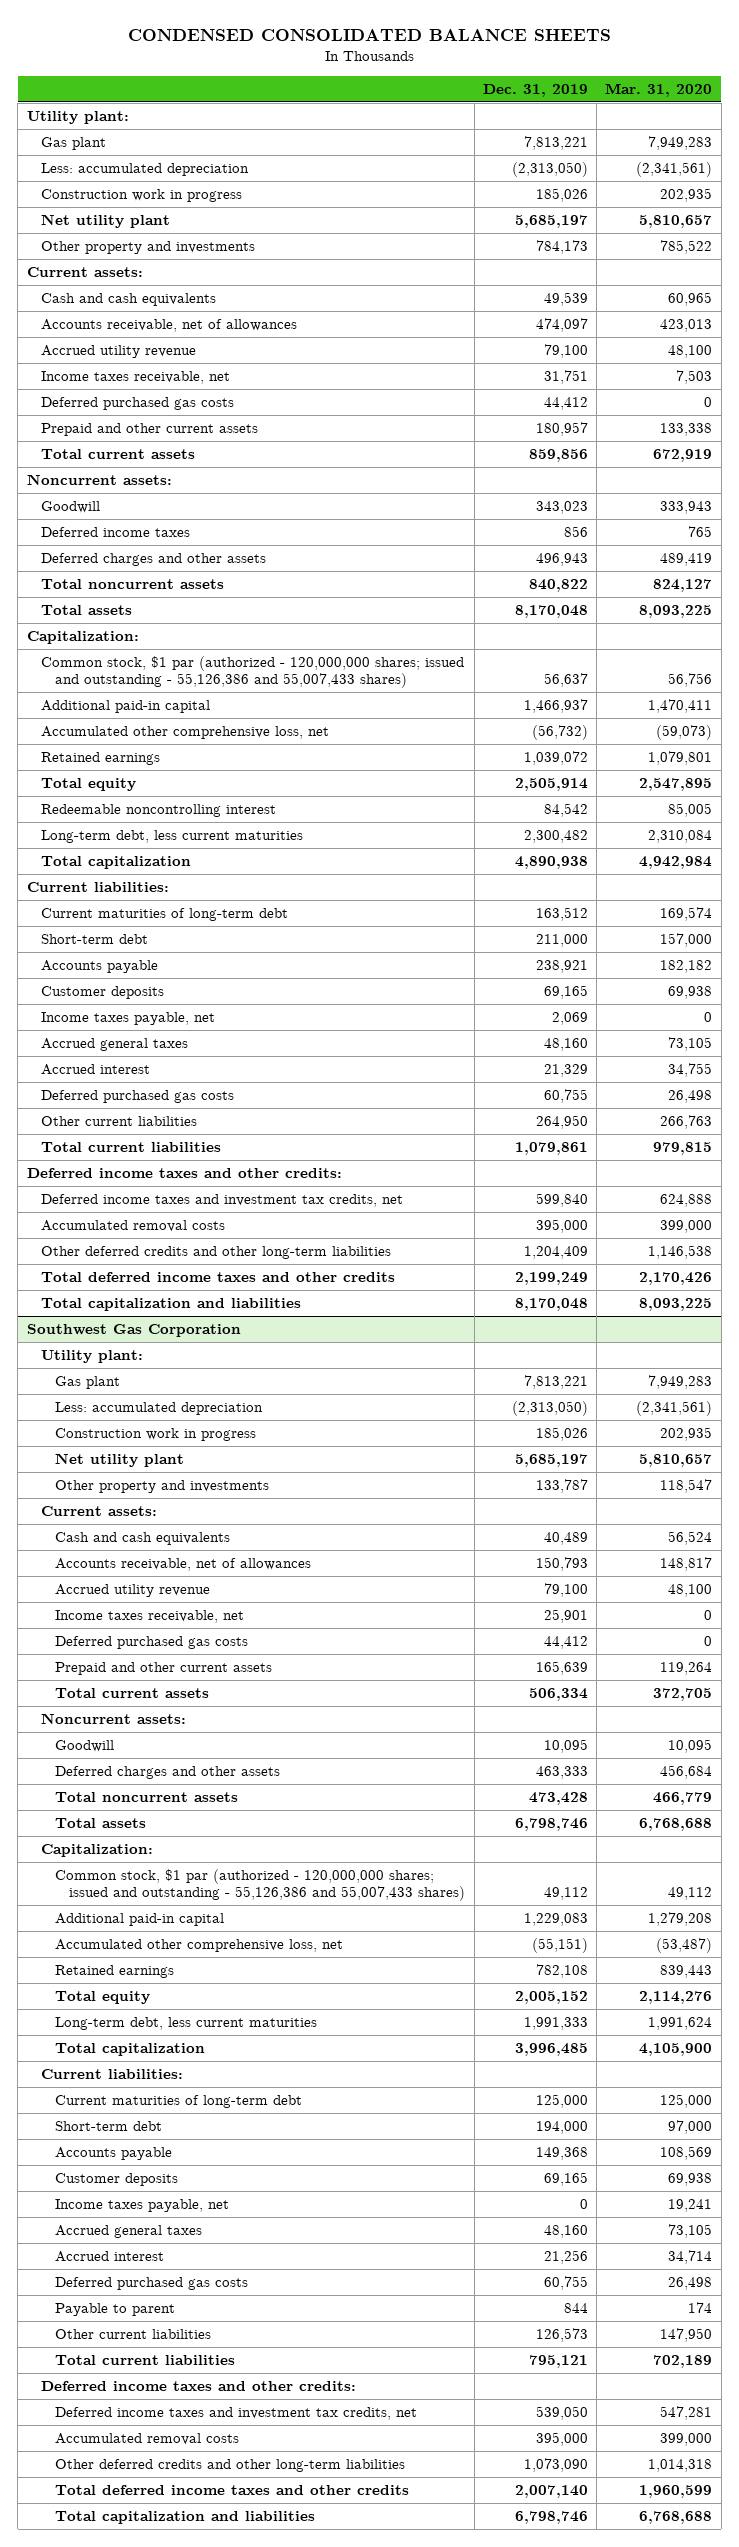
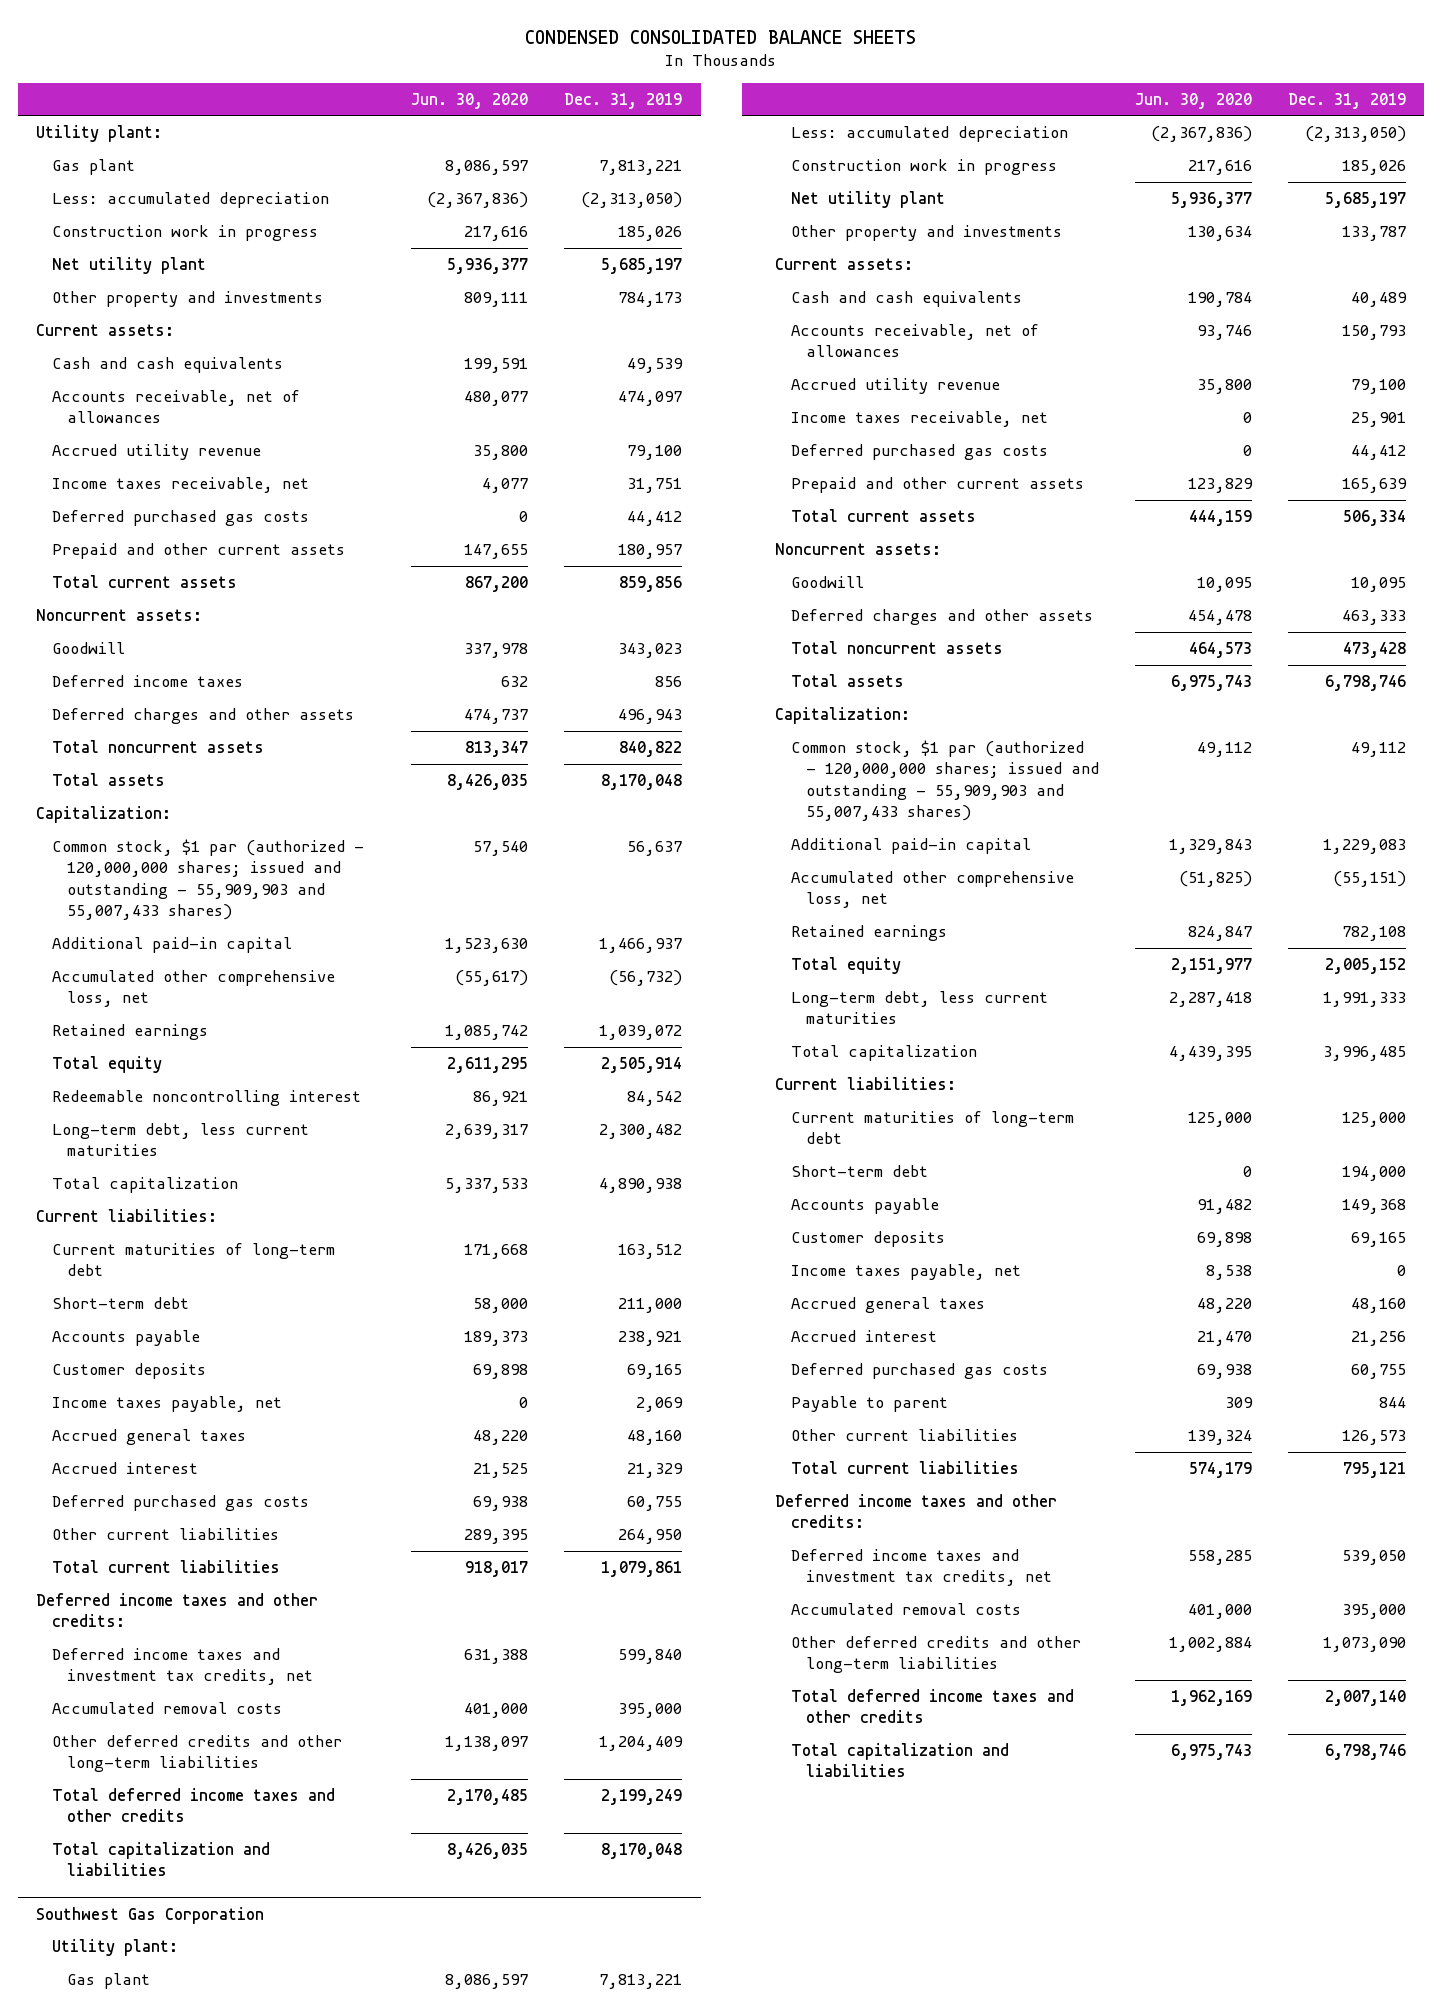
[605,82,713,97] Mar. 31, 2020 -> none
none -> [411,92,529,109] Jun. 30, 2020
[40,656,464,689] Common stock, $1 par (authorized - 120,000,000 shares; issued and outstanding - 55,126,386 and 55,007,433 shares) -> [51,838,364,920] Common stock, $1 par (authorized - 120,000,000 shares; issued and outstanding - 55,909,903 and 55,007,433 shares)
[55,1869,466,1902] Common stock, $1 par (authorized - 120,000,000 shares; issued and outstanding - 55,126,386 and 55,007,433 shares) -> [790,739,1100,821] Common stock, $1 par (authorized - 120,000,000 shares; issued and outstanding - 55,909,903 and 55,007,433 shares)

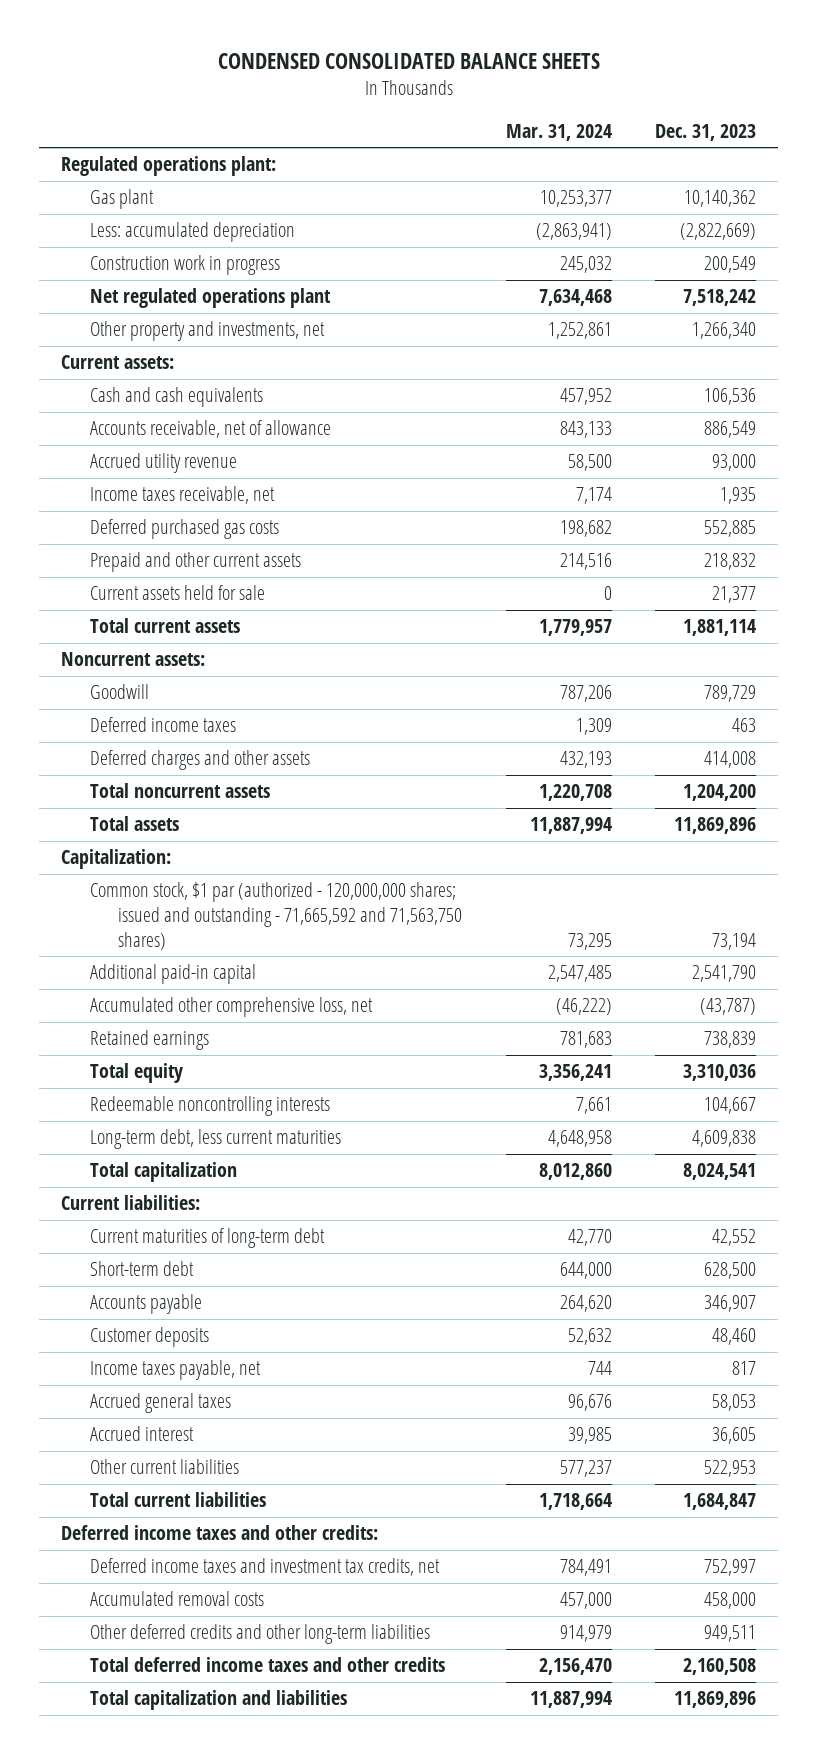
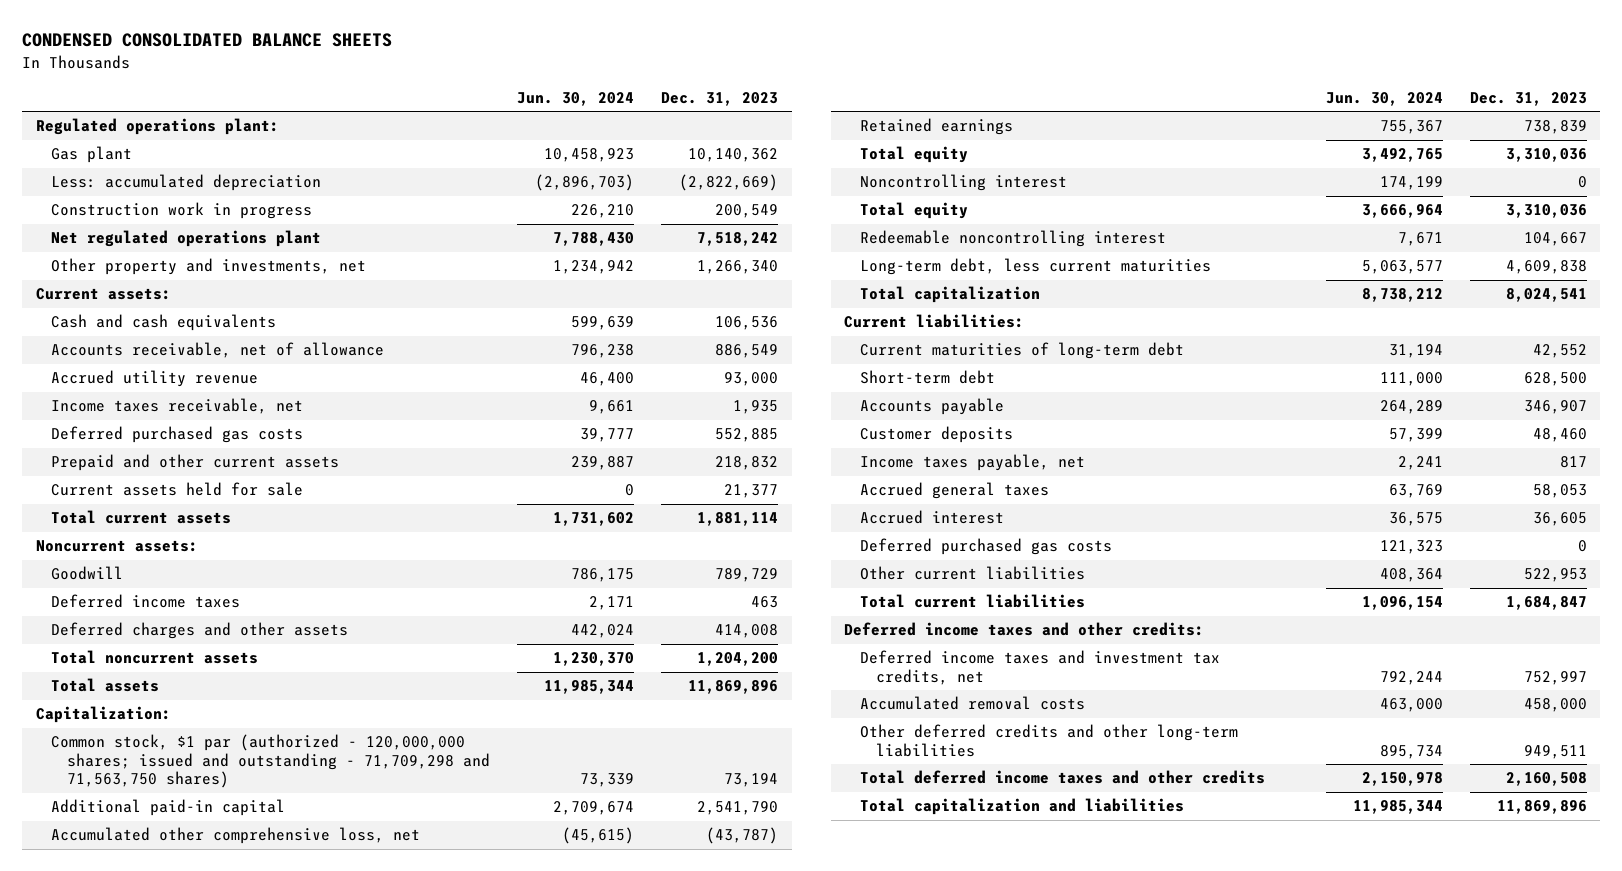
[505,123,612,141] Mar. 31, 2024 -> none
none -> [517,91,635,106] Jun. 30, 2024
[89,882,463,950] Common stock, $1 par (authorized - 120,000,000 shares; issued and outstanding - 71,665,592 and 71,563,750 shares) -> [51,734,491,789] Common stock, $1 par (authorized - 120,000,000 shares; issued and outstanding - 71,709,298 and 71,563,750 shares)
none -> [859,174,1067,192] Noncontrolling interest
none -> [859,202,968,220] Total equity
[89,1096,330,1117] Redeemable noncontrolling interests -> [859,230,1166,248] Redeemable noncontrolling interest
none -> [859,538,1112,556] Deferred purchased gas costs

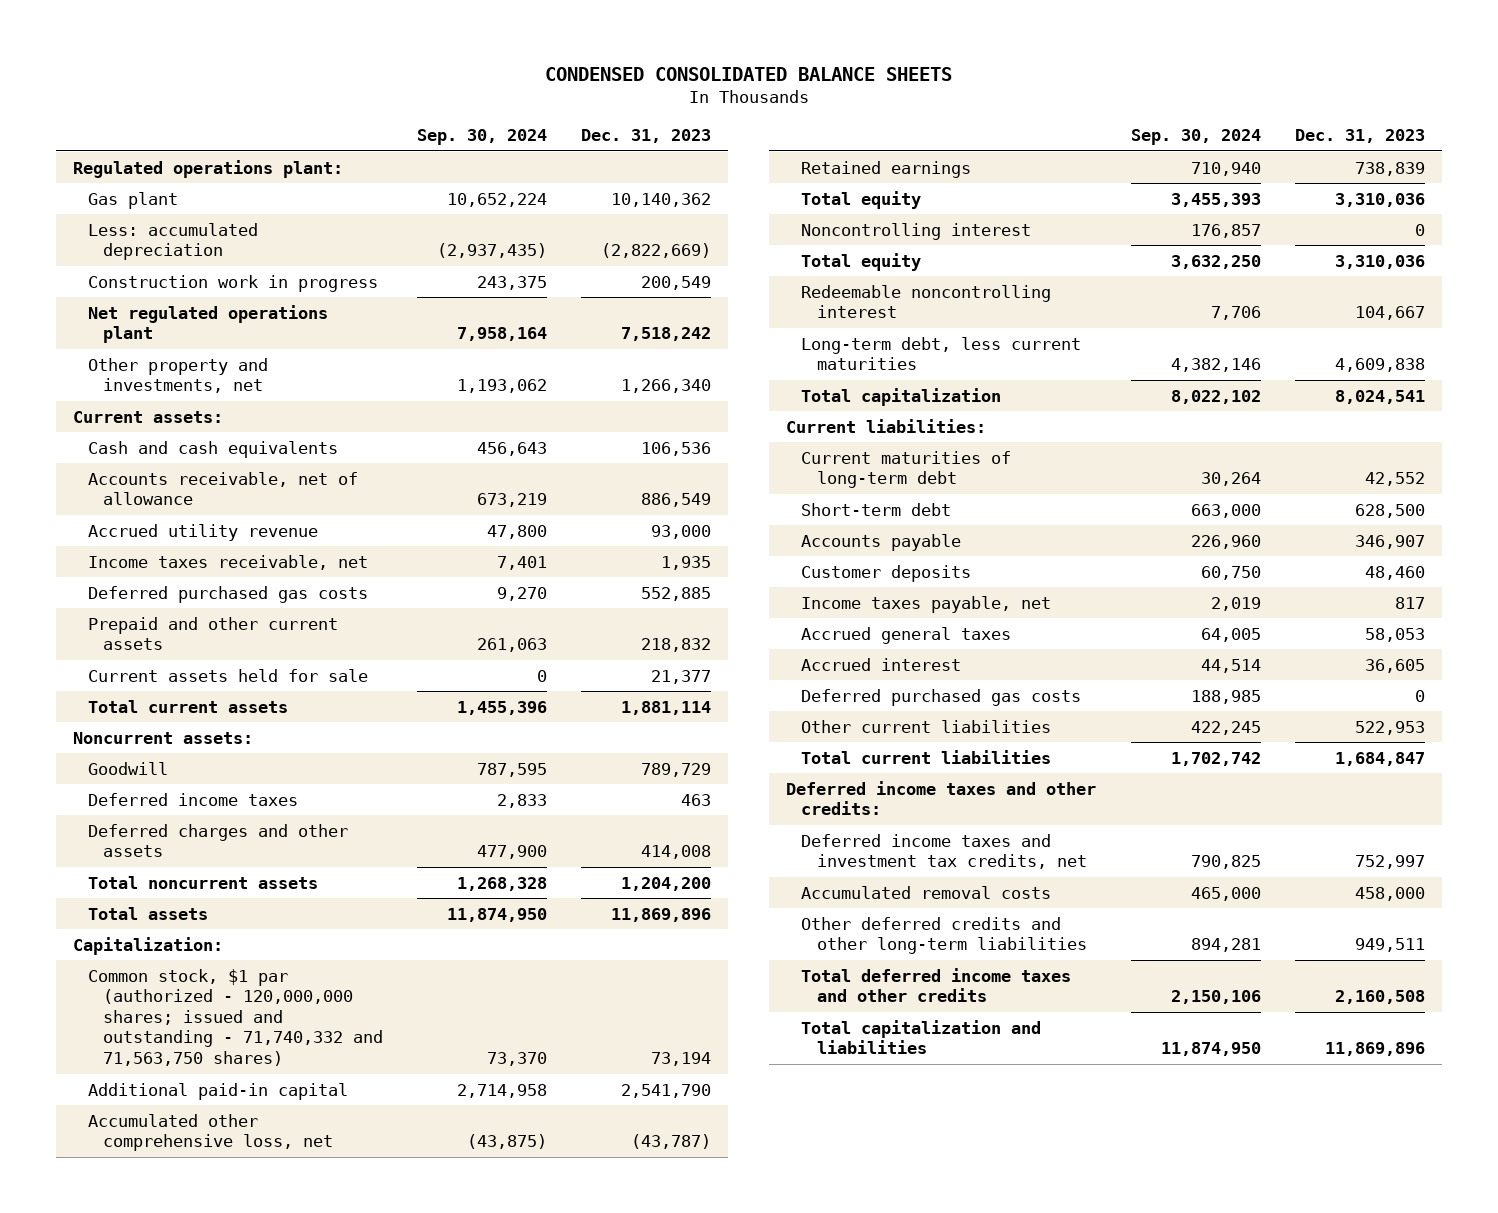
[517,91,635,106] Jun. 30, 2024 -> none
none -> [417,129,548,146] Sep. 30, 2024
[51,734,491,789] Common stock, $1 par (authorized - 120,000,000 shares; issued and outstanding - 71,709,298 and 71,563,750 shares) -> [87,968,383,1066] Common stock, $1 par (authorized - 120,000,000 shares; issued and outstanding - 71,740,332 and 71,563,750 shares)

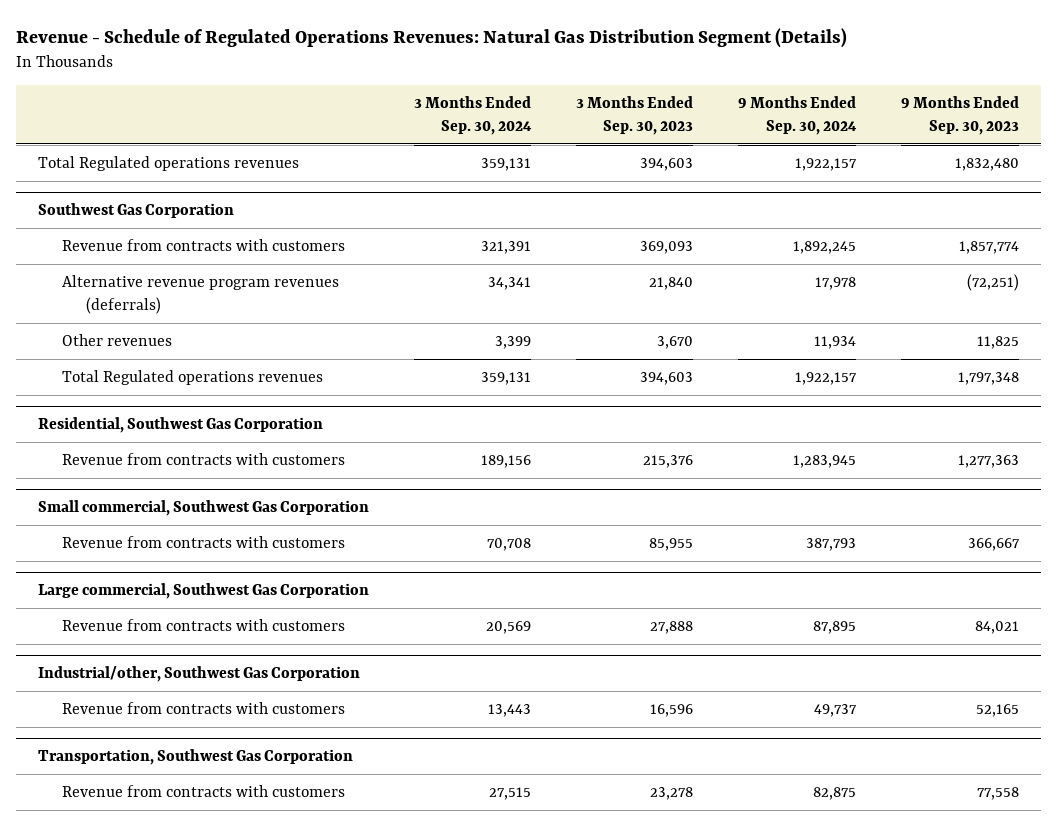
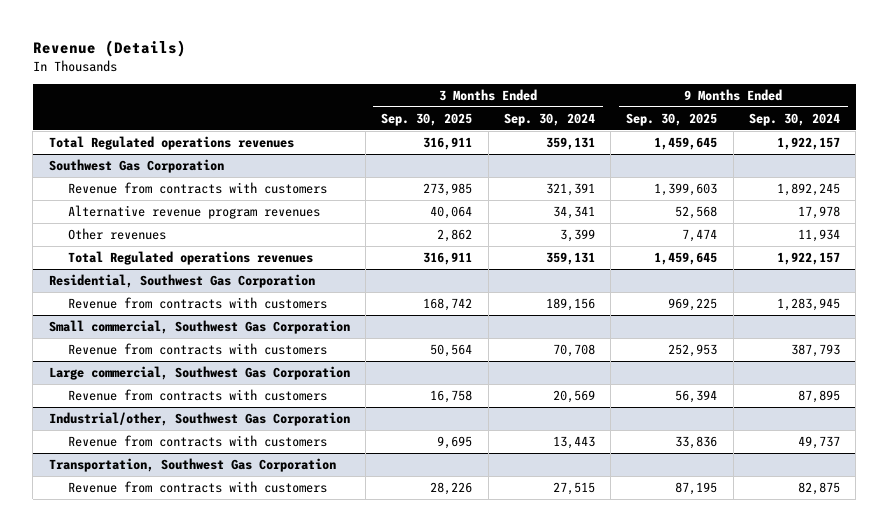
[15,28,847,49] Revenue - Schedule of Regulated Operations Revenues: Natural Gas Distribution Segment (Details) -> [32,40,186,58] Revenue (Details)
[576,96,694,136] 3 Months Ended Sep. 30, 2023 -> none
[900,96,1019,136] 9 Months Ended Sep. 30, 2023 -> none
none -> [381,112,473,126] Sep. 30, 2025
none -> [626,112,718,126] Sep. 30, 2025
[62,274,340,314] Alternative revenue program revenues (deferrals) -> [68,205,321,220] Alternative revenue program revenues

